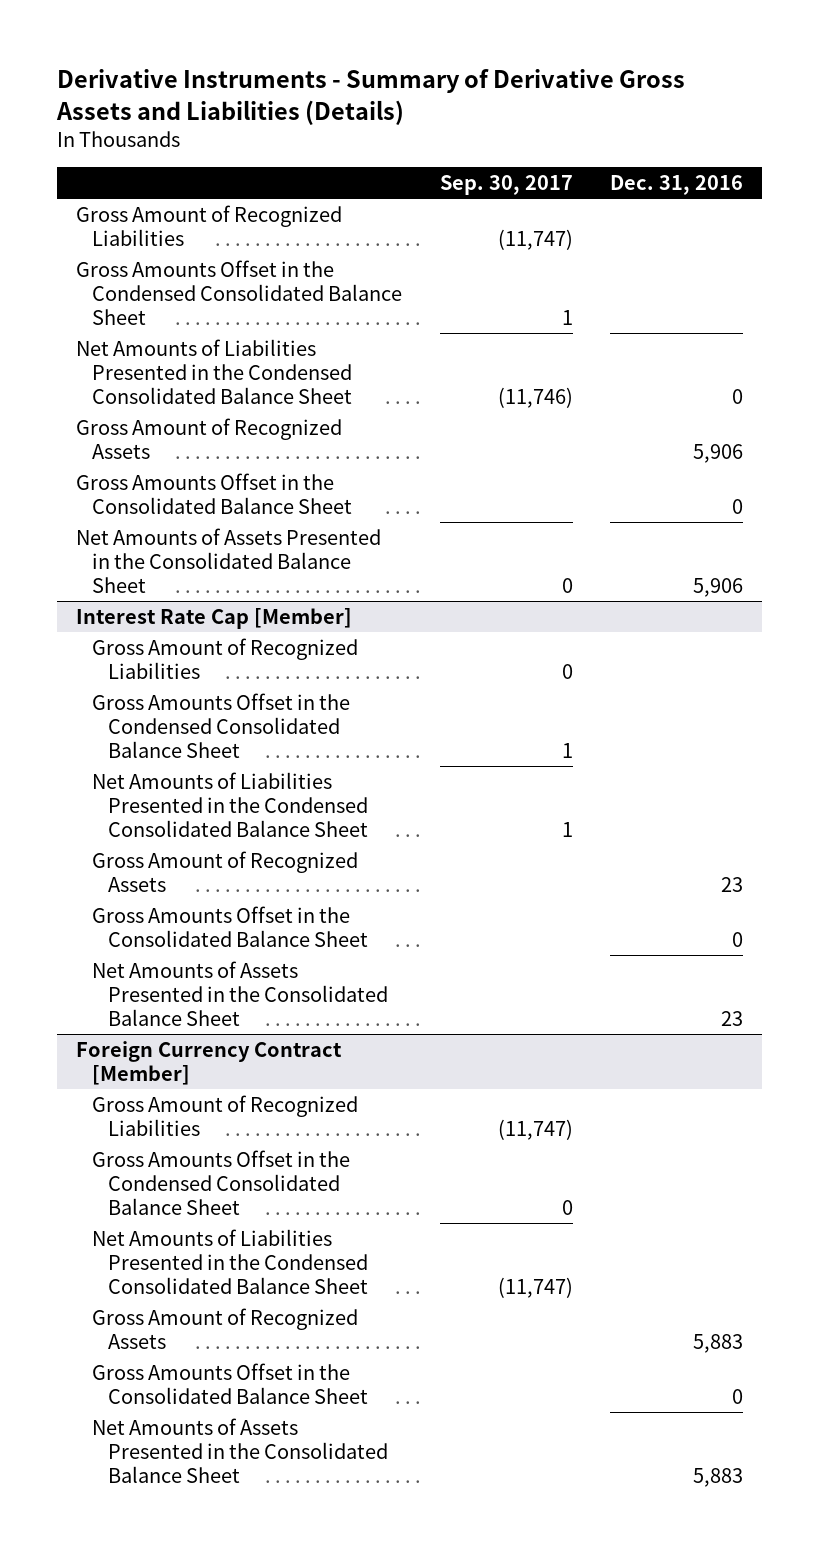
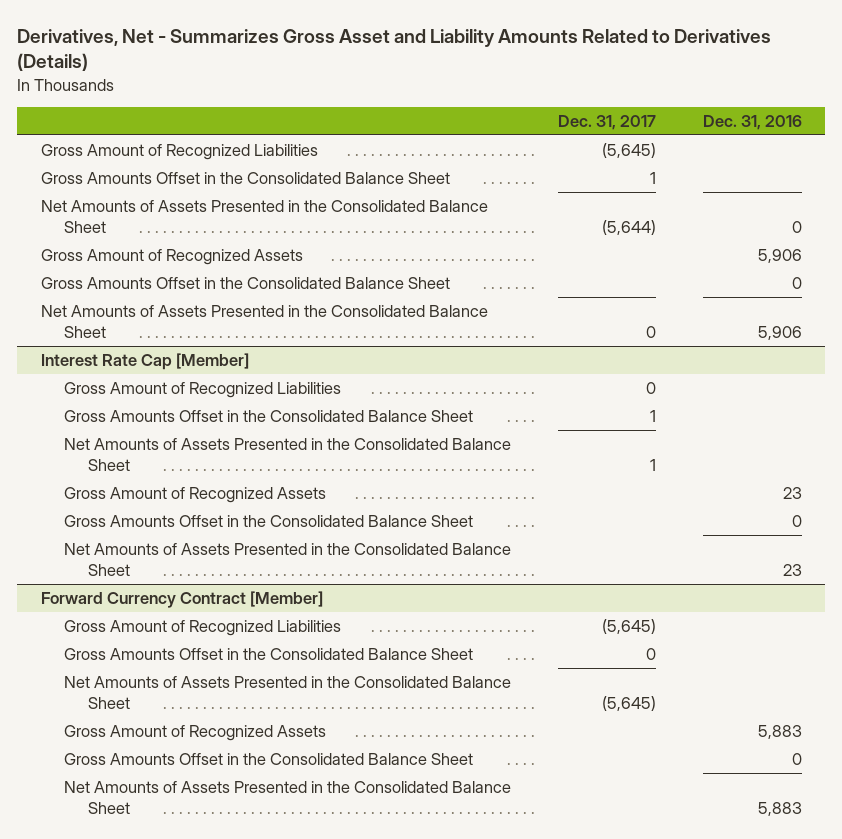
[55,69,685,125] Derivative Instruments - Summary of Derivative Gross Assets and Liabilities (Details) -> [17,28,772,72] Derivatives, Net - Summarizes Gross Asset and Liability Amounts Related to Derivatives (Details)
[439,175,573,196] Sep. 30, 2017 -> none
none -> [557,114,656,130] Dec. 31, 2017
[75,259,402,325] Gross Amounts Offset in the Condensed Consolidated Balance Sheet -> [40,171,450,184] Gross Amounts Offset in the Consolidated Balance Sheet
[75,338,352,404] Net Amounts of Liabilities Presented in the Condensed Consolidated Balance Sheet -> [40,199,488,233] Net Amounts of Assets Presented in the Consolidated Balance Sheet
[91,692,350,758] Gross Amounts Offset in the Condensed Consolidated Balance Sheet -> [64,409,474,422] Gross Amounts Offset in the Consolidated Balance Sheet
[91,771,368,837] Net Amounts of Liabilities Presented in the Condensed Consolidated Balance Sheet -> [64,437,512,471] Net Amounts of Assets Presented in the Consolidated Balance Sheet
[75,1040,342,1085] Foreign Currency Contract [Member] -> [40,590,323,608] Forward Currency Contract [Member]
[91,1149,350,1215] Gross Amounts Offset in the Condensed Consolidated Balance Sheet -> [64,647,474,660] Gross Amounts Offset in the Consolidated Balance Sheet
[91,1228,368,1294] Net Amounts of Liabilities Presented in the Condensed Consolidated Balance Sheet -> [64,675,512,709] Net Amounts of Assets Presented in the Consolidated Balance Sheet

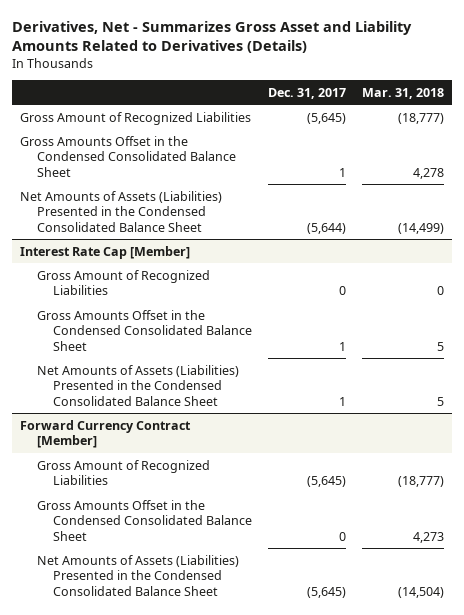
[702,114,802,130] Dec. 31, 2016 -> none
none -> [361,87,444,99] Mar. 31, 2018
[40,248,303,265] Gross Amount of Recognized Assets -> none
[40,276,450,289] Gross Amounts Offset in the Consolidated Balance Sheet -> none
[40,304,488,338] Net Amounts of Assets Presented in the Consolidated Balance Sheet -> none
[40,171,450,184] Gross Amounts Offset in the Consolidated Balance Sheet -> [20,135,236,177] Gross Amounts Offset in the Condensed Consolidated Balance Sheet
[40,199,488,233] Net Amounts of Assets Presented in the Consolidated Balance Sheet -> [20,190,223,232] Net Amounts of Assets (Liabilities) Presented in the Condensed Consolidated Balance Sheet
[64,486,327,503] Gross Amount of Recognized Assets -> none
[64,514,474,527] Gross Amounts Offset in the Consolidated Balance Sheet -> none
[64,542,512,576] Net Amounts of Assets Presented in the Consolidated Balance Sheet -> none
[64,409,474,422] Gross Amounts Offset in the Consolidated Balance Sheet -> [36,309,253,351] Gross Amounts Offset in the Condensed Consolidated Balance Sheet
[64,437,512,471] Net Amounts of Assets Presented in the Consolidated Balance Sheet -> [36,364,239,406] Net Amounts of Assets (Liabilities) Presented in the Condensed Consolidated Balance Sheet
[64,724,327,741] Gross Amount of Recognized Assets -> none
[64,752,474,765] Gross Amounts Offset in the Consolidated Balance Sheet -> none
[64,780,512,814] Net Amounts of Assets Presented in the Consolidated Balance Sheet -> none
[64,647,474,660] Gross Amounts Offset in the Consolidated Balance Sheet -> [36,499,253,541] Gross Amounts Offset in the Condensed Consolidated Balance Sheet
[64,675,512,709] Net Amounts of Assets Presented in the Consolidated Balance Sheet -> [36,554,239,596] Net Amounts of Assets (Liabilities) Presented in the Condensed Consolidated Balance Sheet

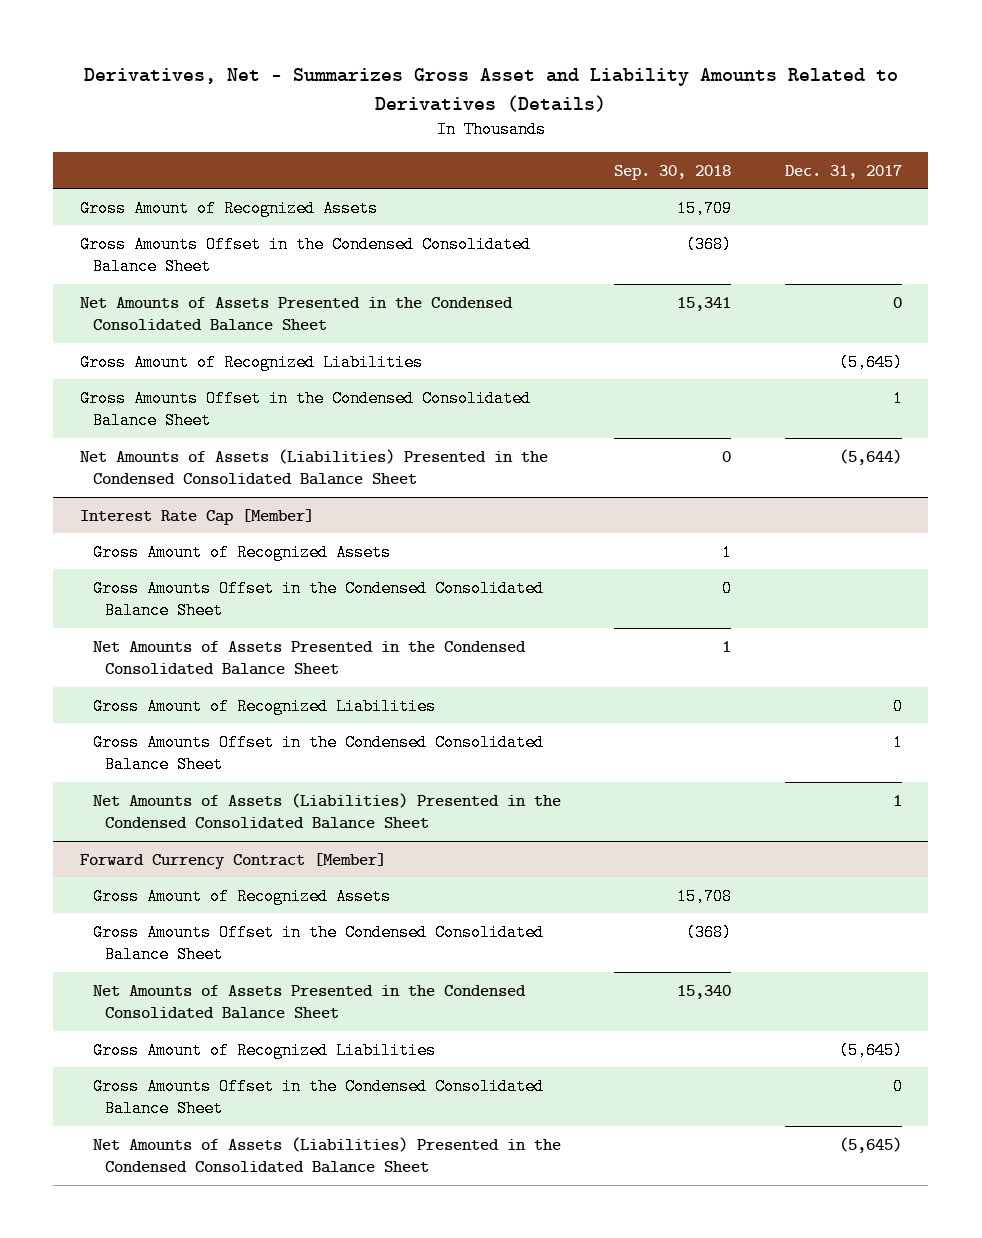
[361,87,444,99] Mar. 31, 2018 -> none
none -> [614,164,732,180] Sep. 30, 2018
none -> [80,199,379,217] Gross Amount of Recognized Assets
none -> [80,235,532,275] Gross Amounts Offset in the Condensed Consolidated Balance Sheet
none -> [80,296,514,331] Net Amounts of Assets Presented in the Condensed Consolidated Balance Sheet
none -> [92,543,391,561] Gross Amount of Recognized Assets
none -> [92,579,544,619] Gross Amounts Offset in the Condensed Consolidated Balance Sheet
none -> [92,640,526,675] Net Amounts of Assets Presented in the Condensed Consolidated Balance Sheet
none -> [92,887,391,905] Gross Amount of Recognized Assets
none -> [92,923,544,963] Gross Amounts Offset in the Condensed Consolidated Balance Sheet
none -> [92,984,526,1019] Net Amounts of Assets Presented in the Condensed Consolidated Balance Sheet

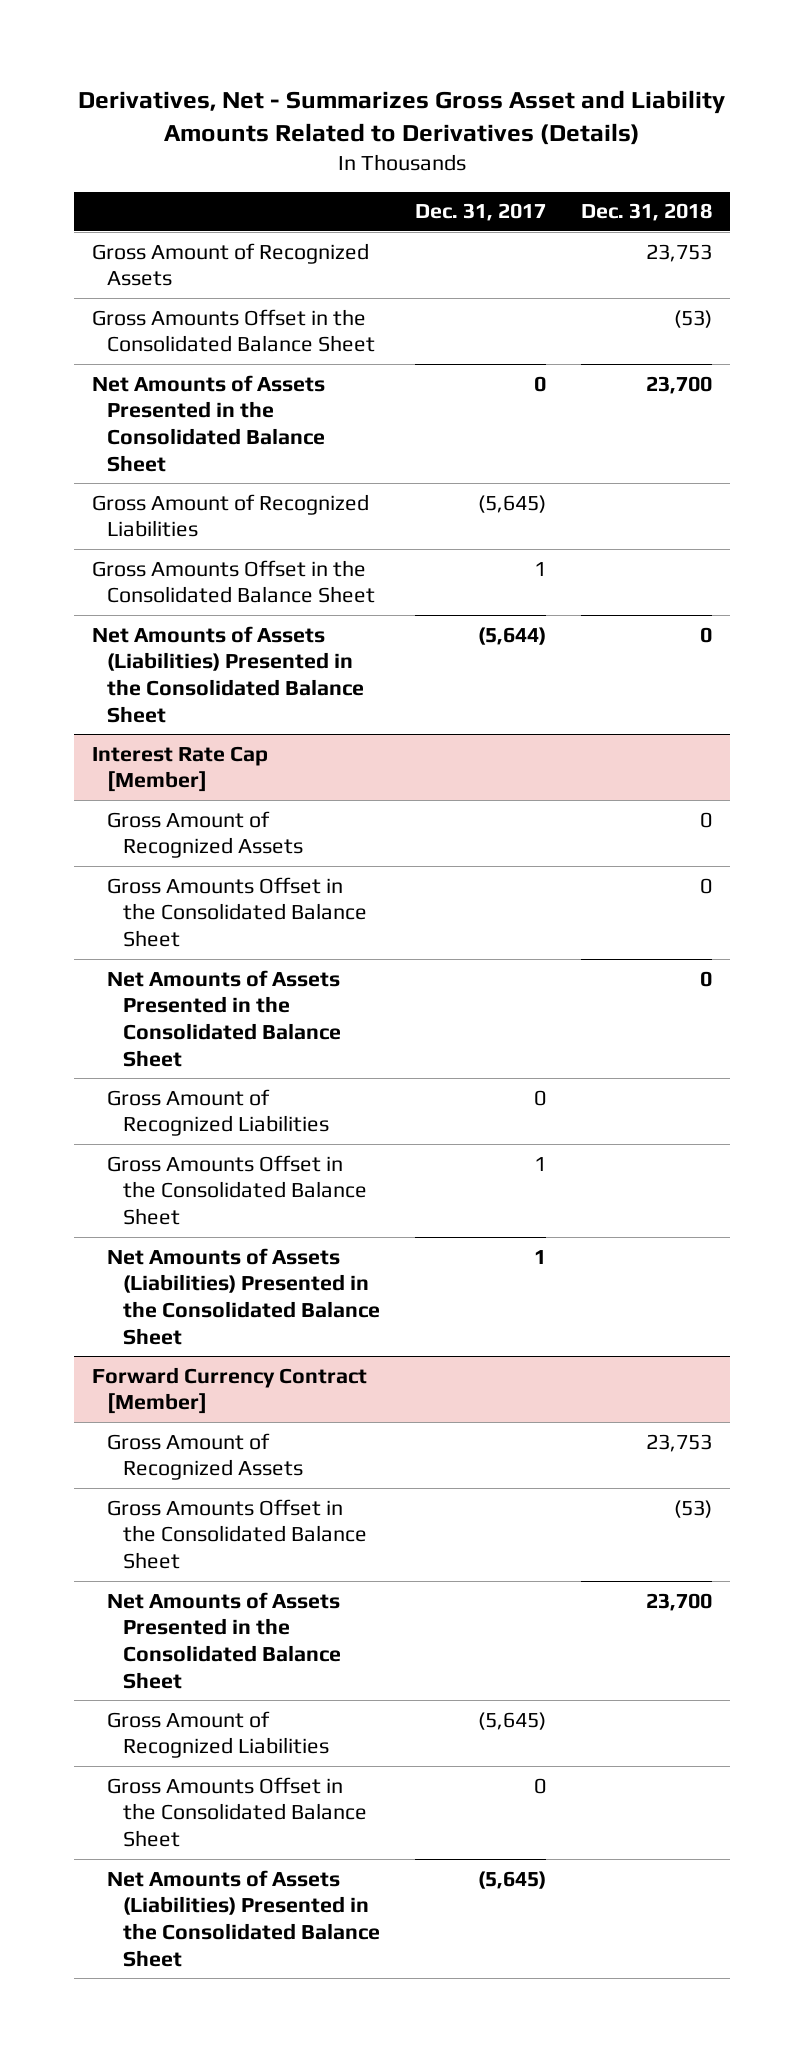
[614,164,732,180] Sep. 30, 2018 -> none
none -> [581,203,713,222] Dec. 31, 2018
[80,235,532,275] Gross Amounts Offset in the Condensed Consolidated Balance Sheet -> [91,308,376,353] Gross Amounts Offset in the Consolidated Balance Sheet
[80,296,514,331] Net Amounts of Assets Presented in the Condensed Consolidated Balance Sheet -> [91,374,326,472] Net Amounts of Assets Presented in the Consolidated Balance Sheet
[80,389,532,429] Gross Amounts Offset in the Condensed Consolidated Balance Sheet -> [91,559,376,604] Gross Amounts Offset in the Consolidated Balance Sheet
[80,448,549,485] Net Amounts of Assets (Liabilities) Presented in the Condensed Consolidated Balance Sheet -> [91,625,365,723] Net Amounts of Assets (Liabilities) Presented in the Consolidated Balance Sheet
[92,579,544,619] Gross Amounts Offset in the Condensed Consolidated Balance Sheet -> [107,876,368,948] Gross Amounts Offset in the Consolidated Balance Sheet
[92,640,526,675] Net Amounts of Assets Presented in the Condensed Consolidated Balance Sheet -> [107,969,342,1067] Net Amounts of Assets Presented in the Consolidated Balance Sheet
[92,733,544,773] Gross Amounts Offset in the Condensed Consolidated Balance Sheet -> [107,1154,368,1226] Gross Amounts Offset in the Consolidated Balance Sheet
[92,792,561,829] Net Amounts of Assets (Liabilities) Presented in the Condensed Consolidated Balance Sheet -> [107,1247,381,1345] Net Amounts of Assets (Liabilities) Presented in the Consolidated Balance Sheet
[92,923,544,963] Gross Amounts Offset in the Condensed Consolidated Balance Sheet -> [107,1498,368,1570] Gross Amounts Offset in the Consolidated Balance Sheet
[92,984,526,1019] Net Amounts of Assets Presented in the Condensed Consolidated Balance Sheet -> [107,1591,342,1689] Net Amounts of Assets Presented in the Consolidated Balance Sheet
[92,1077,544,1117] Gross Amounts Offset in the Condensed Consolidated Balance Sheet -> [107,1776,368,1848] Gross Amounts Offset in the Consolidated Balance Sheet
[92,1136,561,1173] Net Amounts of Assets (Liabilities) Presented in the Condensed Consolidated Balance Sheet -> [107,1869,381,1967] Net Amounts of Assets (Liabilities) Presented in the Consolidated Balance Sheet

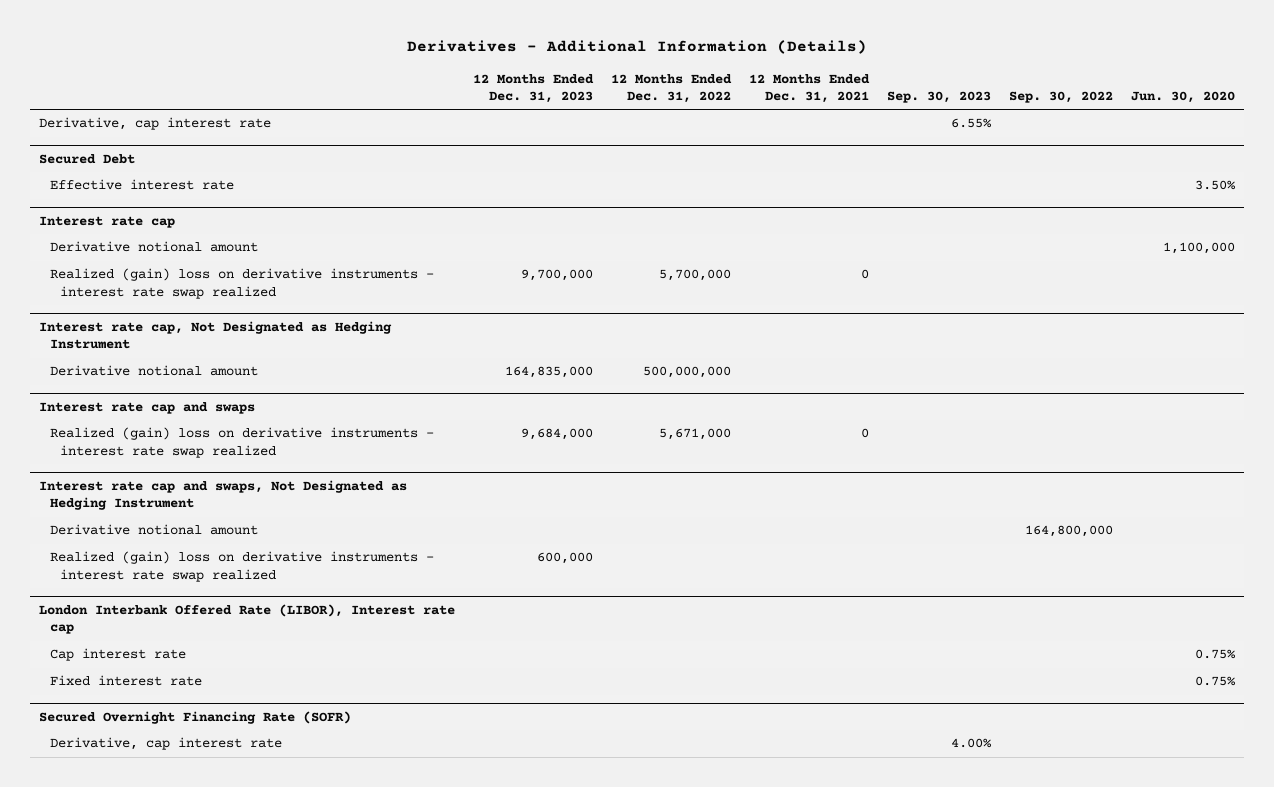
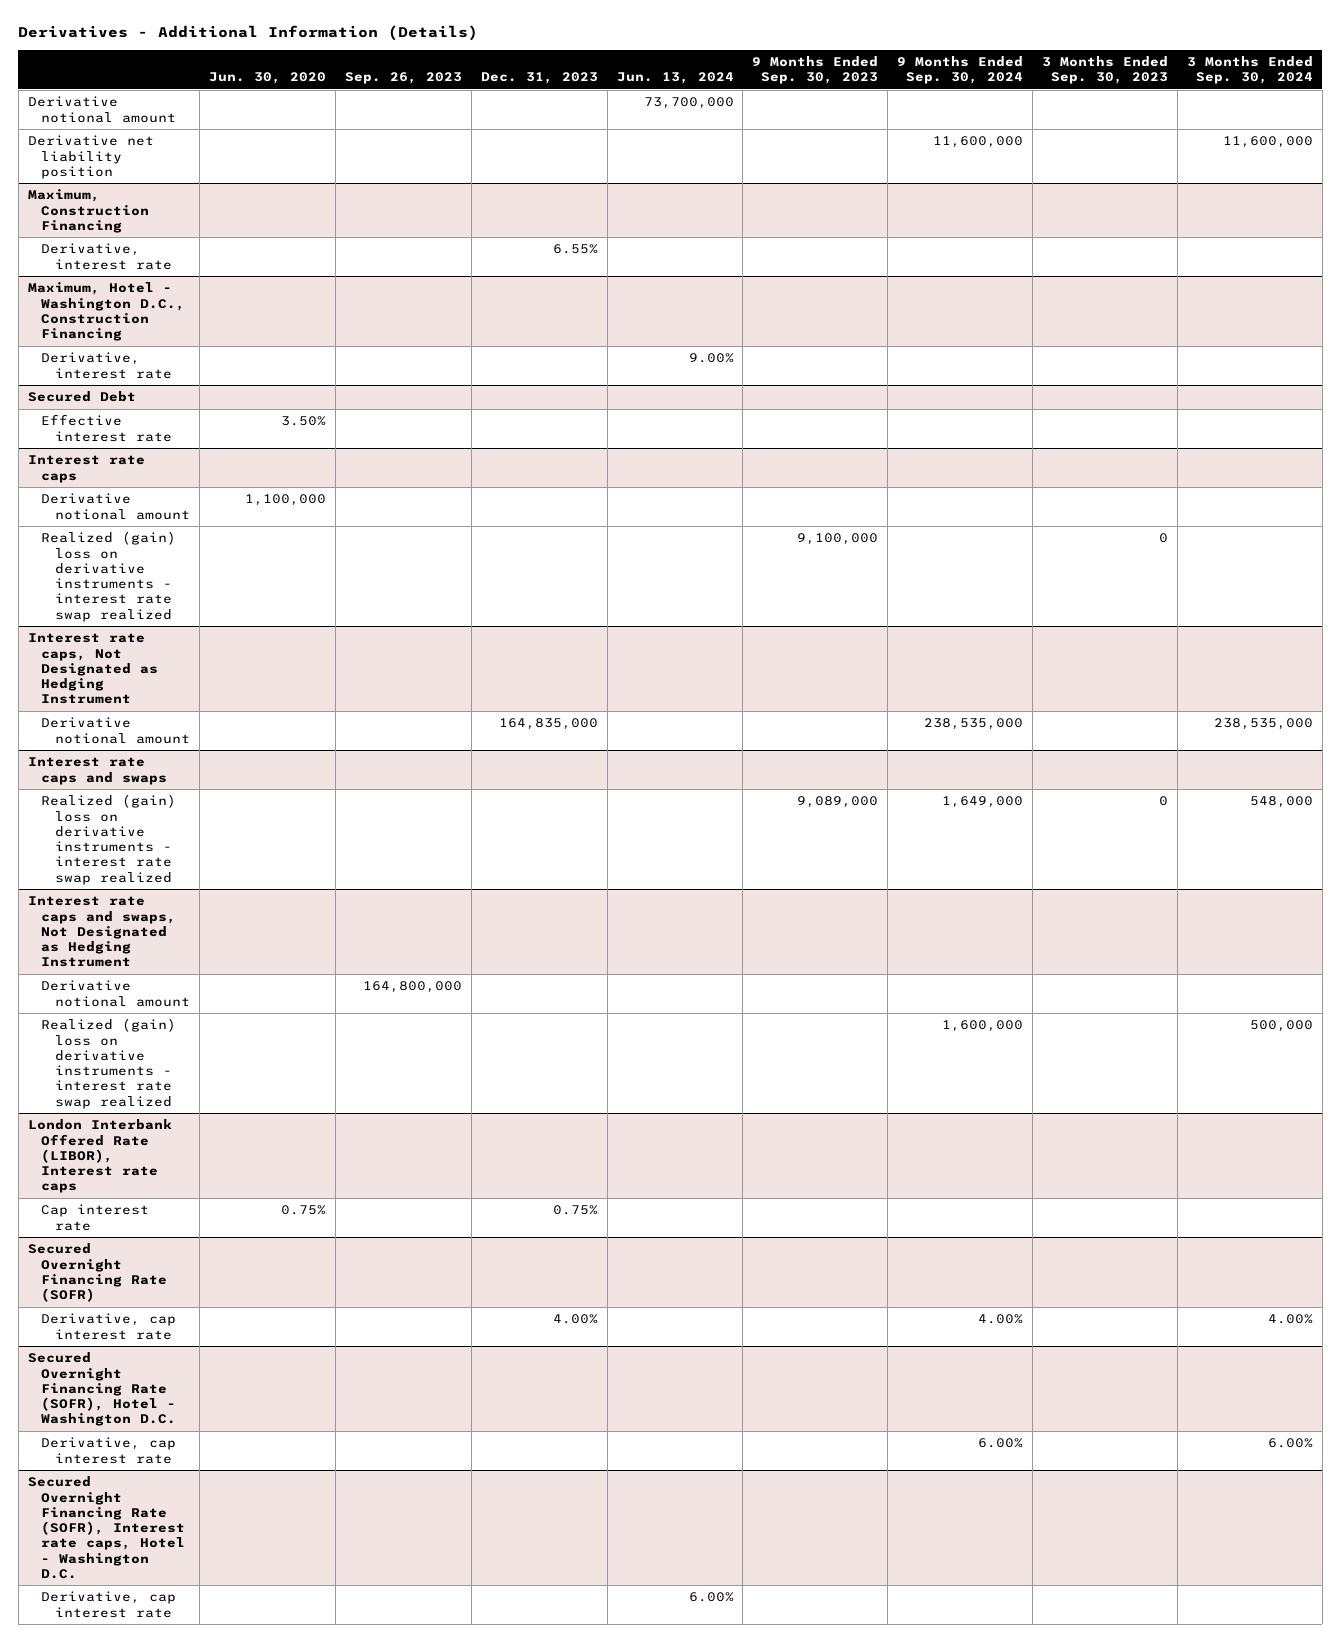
[472,73,594,103] 12 Months Ended Dec. 31, 2023 -> none
[610,73,732,103] 12 Months Ended Dec. 31, 2022 -> none
[748,73,870,103] 12 Months Ended Dec. 31, 2021 -> none
[886,90,991,103] Sep. 30, 2023 -> none
[1008,90,1113,103] Sep. 30, 2022 -> none
none -> [344,72,462,85] Sep. 26, 2023
none -> [480,72,598,85] Dec. 31, 2023
none -> [616,72,734,85] Jun. 13, 2024
none -> [752,55,879,85] 9 Months Ended Sep. 30, 2023
none -> [897,55,1024,85] 9 Months Ended Sep. 30, 2024
none -> [1042,55,1169,85] 3 Months Ended Sep. 30, 2023
none -> [1186,55,1313,85] 3 Months Ended Sep. 30, 2024
[38,117,271,131] Derivative, cap interest rate -> none
none -> [27,96,177,123] Derivative notional amount
none -> [27,135,154,179] Derivative net liability position
none -> [27,189,150,233] Maximum, Construction Financing
none -> [41,243,173,270] Derivative, interest rate
none -> [27,282,186,342] Maximum, Hotel - Washington D.C., Construction Financing
none -> [41,352,173,379] Derivative, interest rate
[38,215,175,228] Interest rate cap -> [27,455,145,483] Interest rate caps
[38,320,392,350] Interest rate cap, Not Designated as Hedging Instrument -> [27,633,159,705] Interest rate caps, Not Designated as Hedging Instrument
[38,401,255,414] Interest rate cap and swaps -> [27,757,168,785] Interest rate caps and swaps
[38,479,407,511] Interest rate cap and swaps, Not Designated as Hedging Instrument -> [27,896,177,968] Interest rate caps and swaps, Not Designated as Hedging Instrument
[38,603,455,635] London Interbank Offered Rate (LIBOR), Interest rate cap -> [27,1119,172,1194] London Interbank Offered Rate (LIBOR), Interest rate caps
[49,675,202,687] Fixed interest rate -> none
none -> [27,1352,177,1427] Secured Overnight Financing Rate (SOFR), Hotel - Washington D.C.
none -> [41,1437,177,1464] Derivative, cap interest rate
none -> [27,1476,186,1579] Secured Overnight Financing Rate (SOFR), Interest rate caps, Hotel - Washington D.C.
none -> [41,1591,177,1618] Derivative, cap interest rate

